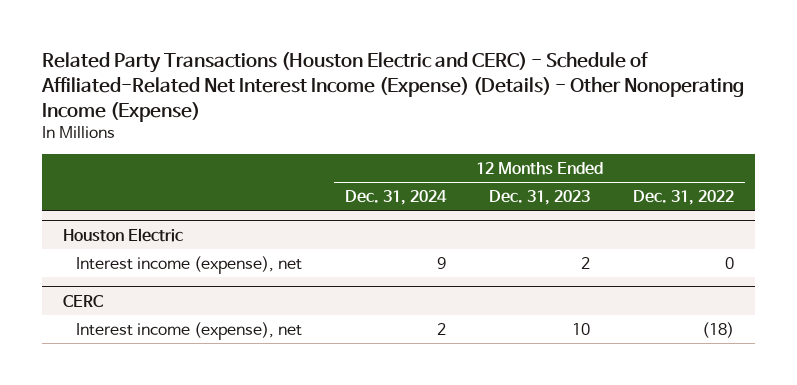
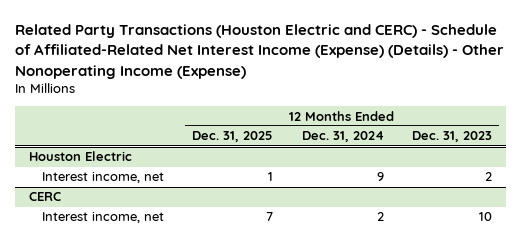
[632,190,734,206] Dec. 31, 2022 -> none
none -> [192,131,274,143] Dec. 31, 2025
[76,255,303,274] Interest income (expense), net -> [41,172,164,184] Interest income, net
[76,321,303,340] Interest income (expense), net -> [41,212,164,224] Interest income, net

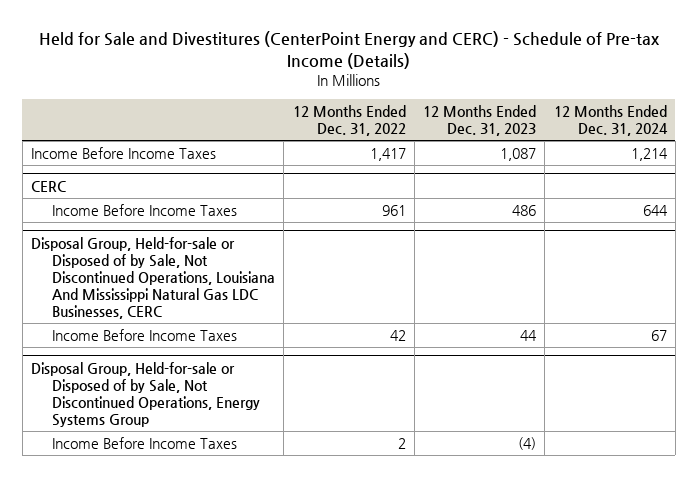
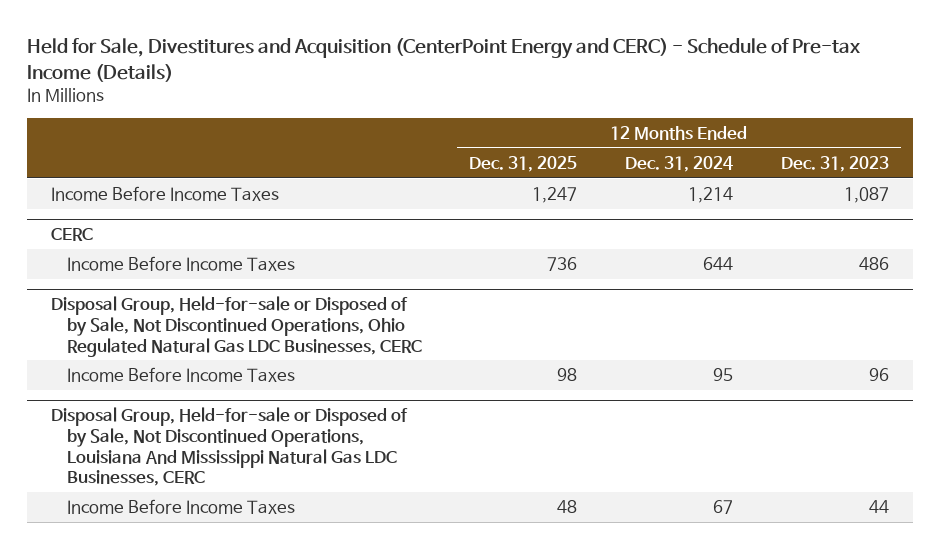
[38,31,660,69] Held for Sale and Divestitures (CenterPoint Energy and CERC) - Schedule of Pre-tax Income (Details) -> [27,38,861,82] Held for Sale, Divestitures and Acquisition (CenterPoint Energy and CERC) - Schedule of Pre-tax Income (Details)
[292,105,406,137] 12 Months Ended Dec. 31, 2022 -> none
none -> [469,155,578,172] Dec. 31, 2025
none -> [51,296,422,357] Disposal Group, Held-for-sale or Disposed of by Sale, Not Discontinued Operations, Ohio Regulated Natural Gas LDC Businesses, CERC
none -> [66,366,295,382] Income Before Income Taxes
[30,361,261,428] Disposal Group, Held-for-sale or Disposed of by Sale, Not Discontinued Operations, Energy Systems Group -> none
[52,436,238,449] Income Before Income Taxes -> none

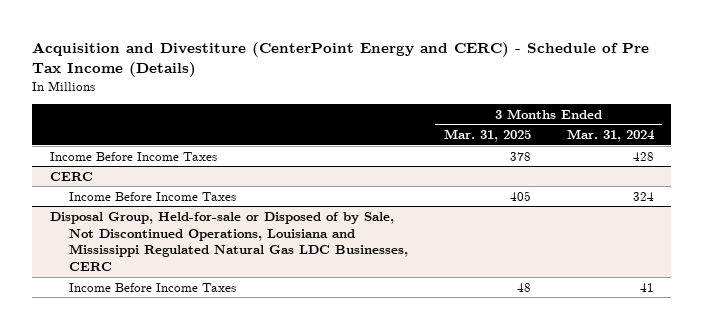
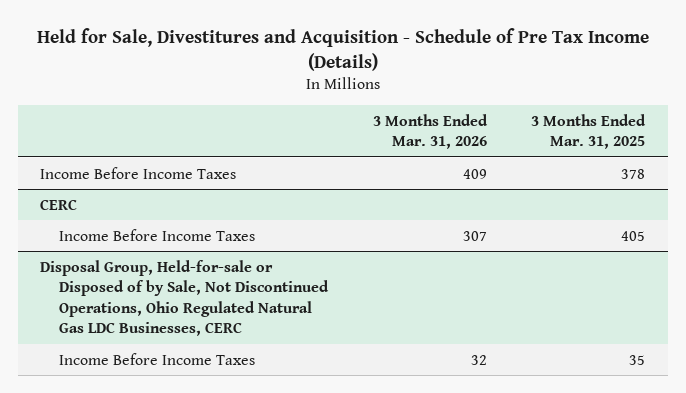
[32,41,650,78] Acquisition and Divestiture (CenterPoint Energy and CERC) - Schedule of Pre Tax Income (Details) -> [36,27,649,71] Held for Sale, Divestitures and Acquisition - Schedule of Pre Tax Income (Details)
[566,129,655,143] Mar. 31, 2024 -> none
none -> [372,113,488,150] 3 Months Ended Mar. 31, 2026
[50,211,409,272] Disposal Group, Held-for-sale or Disposed of by Sale, Not Discontinued Operations, Louisiana and Mississippi Regulated Natural Gas LDC Businesses, CERC -> [40,259,330,336] Disposal Group, Held-for-sale or Disposed of by Sale, Not Discontinued Operations, Ohio Regulated Natural Gas LDC Businesses, CERC
[516,282,531,292] 48 -> [629,354,646,365] 35

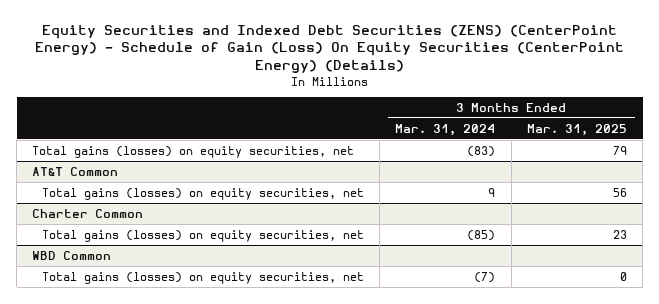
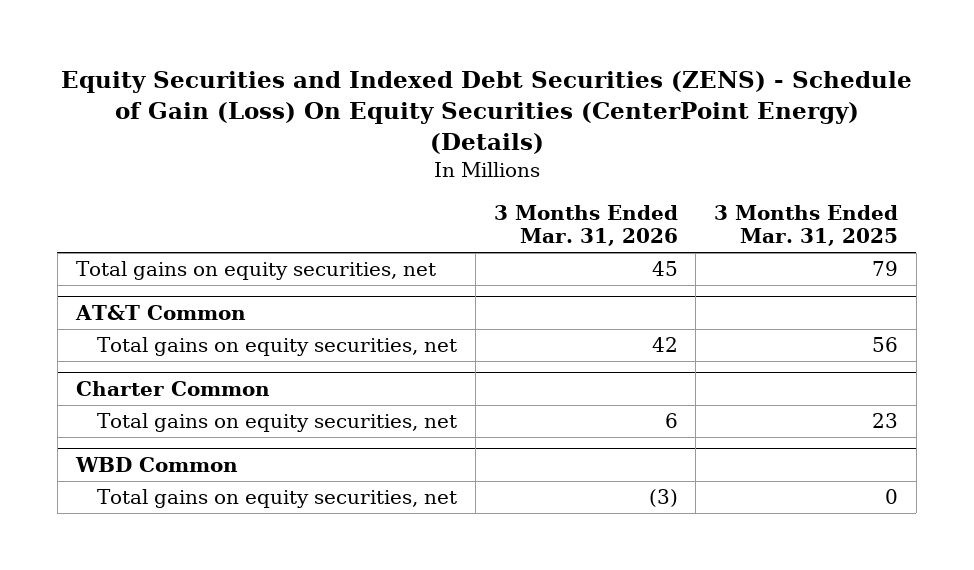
[34,24,624,74] Equity Securities and Indexed Debt Securities (ZENS) (CenterPoint Energy) - Schedule of Gain (Loss) On Equity Securities (CenterPoint Energy) (Details) -> [60,71,912,154] Equity Securities and Indexed Debt Securities (ZENS) - Schedule of Gain (Loss) On Equity Securities (CenterPoint Energy) (Details)
[395,123,496,136] Mar. 31, 2024 -> none
none -> [493,204,678,247] 3 Months Ended Mar. 31, 2026
[32,145,355,158] Total gains (losses) on equity securities, net -> [75,261,436,281] Total gains on equity securities, net
[42,187,365,200] Total gains (losses) on equity securities, net -> [97,337,458,357] Total gains on equity securities, net
[42,229,365,242] Total gains (losses) on equity securities, net -> [97,413,458,433] Total gains on equity securities, net
[42,271,365,284] Total gains (losses) on equity securities, net -> [97,489,458,509] Total gains on equity securities, net

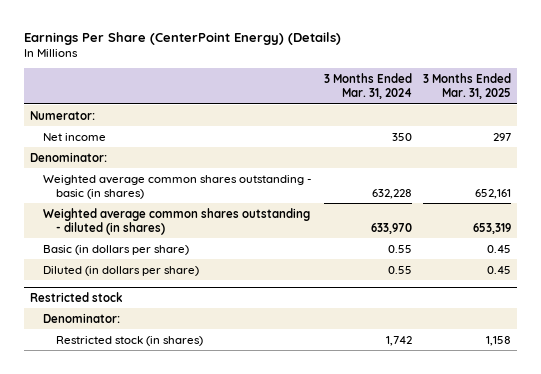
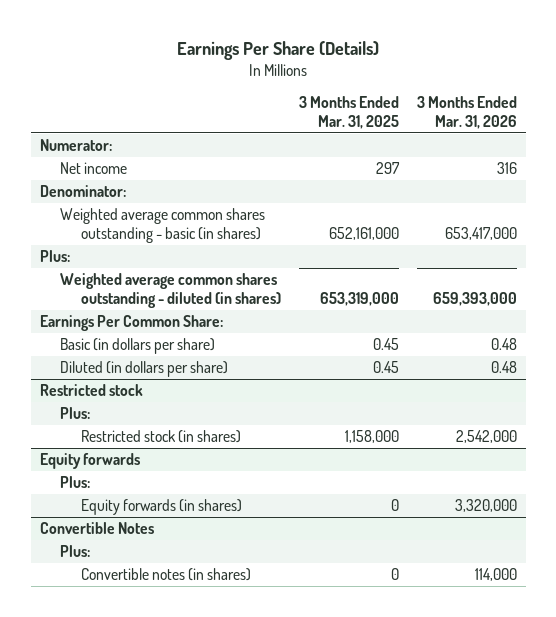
[24,31,342,45] Earnings Per Share (CenterPoint Energy) (Details) -> [177,40,380,60] Earnings Per Share (Details)
[323,73,412,100] 3 Months Ended Mar. 31, 2024 -> none
none -> [416,96,517,130] 3 Months Ended Mar. 31, 2026
[475,188,512,199] 652,161 -> [328,226,399,240] 652,161,000
none -> [39,250,70,263] Plus:
[473,222,512,234] 653,319 -> [319,291,399,306] 653,319,000
none -> [39,315,223,332] Earnings Per Common Share:
[43,312,121,323] Denominator: -> none
none -> [60,407,91,420] Plus:
[486,335,512,346] 1,158 -> [344,430,399,444] 1,158,000
none -> [39,453,140,470] Equity forwards
none -> [60,476,91,489] Plus:
none -> [80,499,242,516] Equity forwards (in shares)
none -> [39,522,154,535] Convertible Notes
none -> [60,545,91,558] Plus:
none -> [80,568,251,582] Convertible notes (in shares)

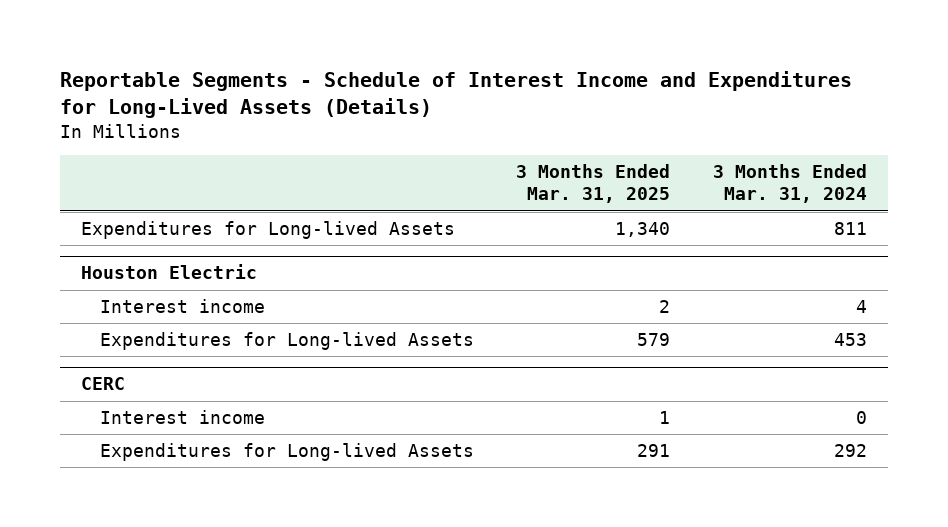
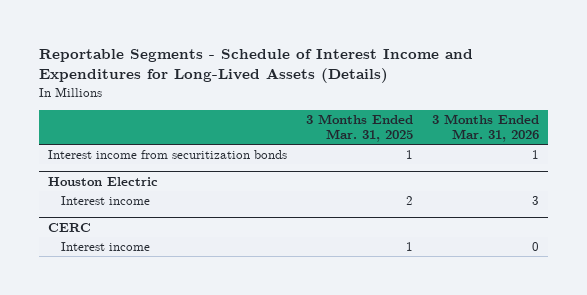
[712,164,867,204] 3 Months Ended Mar. 31, 2024 -> none
none -> [431,114,539,143] 3 Months Ended Mar. 31, 2026
[81,221,456,240] Expenditures for Long-lived Assets -> none
none -> [48,150,288,160] Interest income from securitization bonds
[99,332,474,351] Expenditures for Long-lived Assets -> none
[99,443,474,462] Expenditures for Long-lived Assets -> none

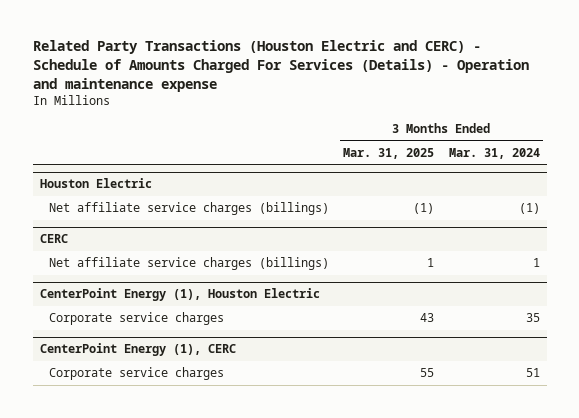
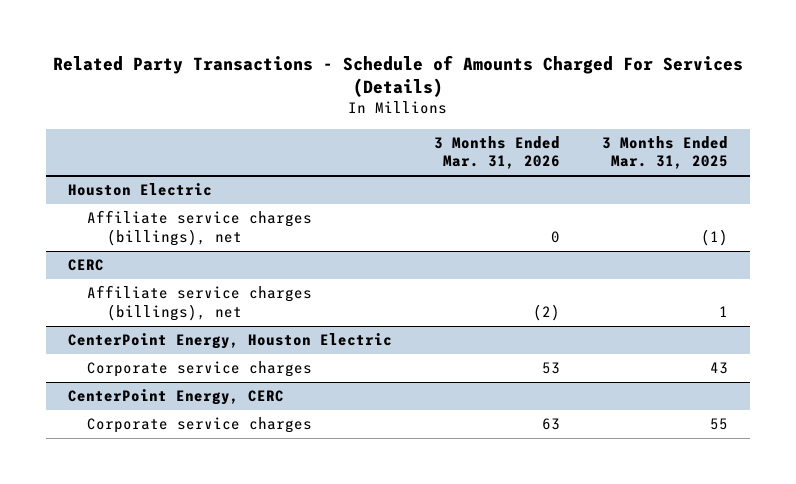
[32,40,529,92] Related Party Transactions (Houston Electric and CERC) - Schedule of Amounts Charged For Services (Details) - Operation and maintenance expense -> [52,54,743,98] Related Party Transactions - Schedule of Amounts Charged For Services (Details)
[448,147,540,159] Mar. 31, 2024 -> none
none -> [433,135,560,170] 3 Months Ended Mar. 31, 2026
[48,202,329,216] Net affiliate service charges (billings) -> [87,210,313,246] Affiliate service charges (billings), net
[48,257,329,271] Net affiliate service charges (billings) -> [87,285,313,321] Affiliate service charges (billings), net
[39,288,320,302] CenterPoint Energy (1), Houston Electric -> [67,333,392,350] CenterPoint Energy, Houston Electric
[39,343,236,357] CenterPoint Energy (1), CERC -> [67,389,284,406] CenterPoint Energy, CERC

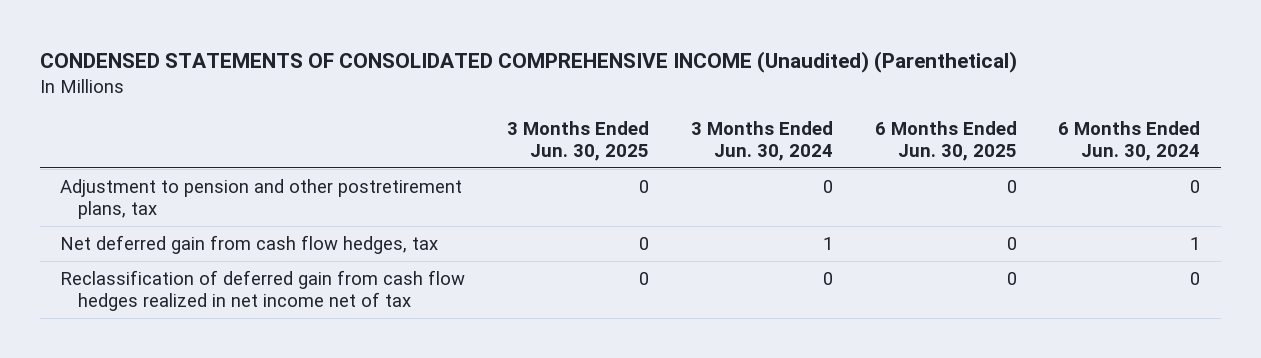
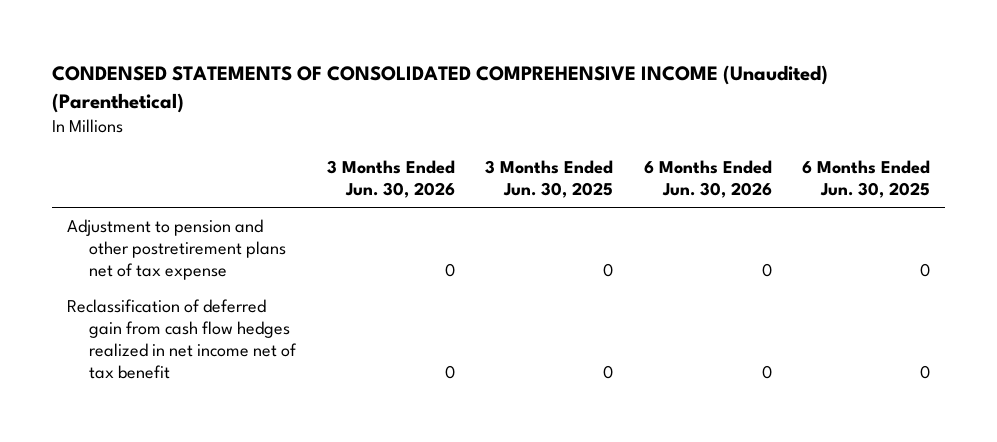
[690,121,833,161] 3 Months Ended Jun. 30, 2024 -> none
[1058,121,1201,161] 6 Months Ended Jun. 30, 2024 -> none
none -> [326,160,455,199] 3 Months Ended Jun. 30, 2026
none -> [643,160,772,199] 6 Months Ended Jun. 30, 2026
[60,235,439,255] Net deferred gain from cash flow hedges, tax -> none
[60,179,463,219] Adjustment to pension and other postretirement plans, tax -> [67,218,287,280] Adjustment to pension and other postretirement plans net of tax expense
[60,270,466,311] Reclassification of deferred gain from cash flow hedges realized in net income net of tax -> [67,298,298,379] Reclassification of deferred gain from cash flow hedges realized in net income net of tax benefit

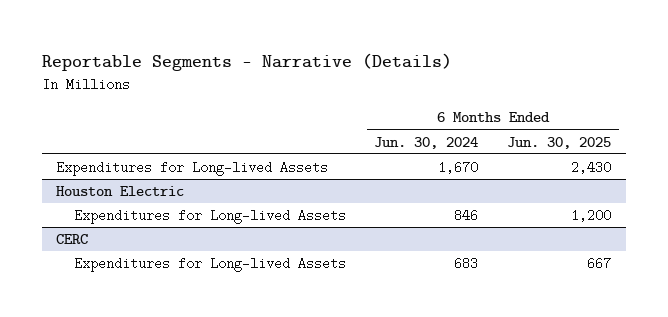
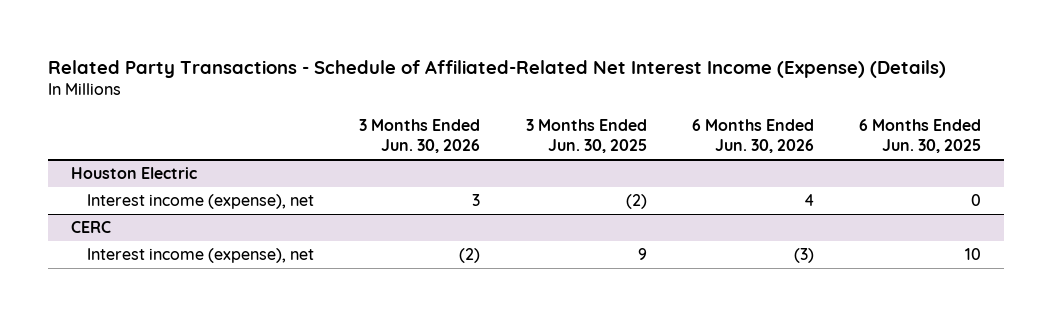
[41,52,452,71] Reportable Segments - Narrative (Details) -> [48,59,947,78] Related Party Transactions - Schedule of Affiliated-Related Net Interest Income (Expense) (Details)
[374,136,479,149] Jun. 30, 2024 -> none
none -> [359,118,481,154] 3 Months Ended Jun. 30, 2026
none -> [525,118,647,154] 3 Months Ended Jun. 30, 2025
none -> [691,118,814,154] 6 Months Ended Jun. 30, 2026
[56,161,329,177] Expenditures for Long-lived Assets -> none
[73,209,346,225] Expenditures for Long-lived Assets -> none
none -> [86,194,314,210] Interest income (expense), net
[73,257,346,273] Expenditures for Long-lived Assets -> none
none -> [86,248,314,264] Interest income (expense), net

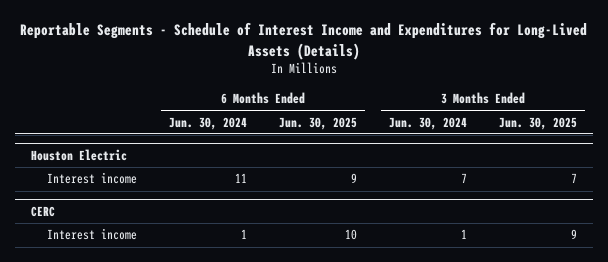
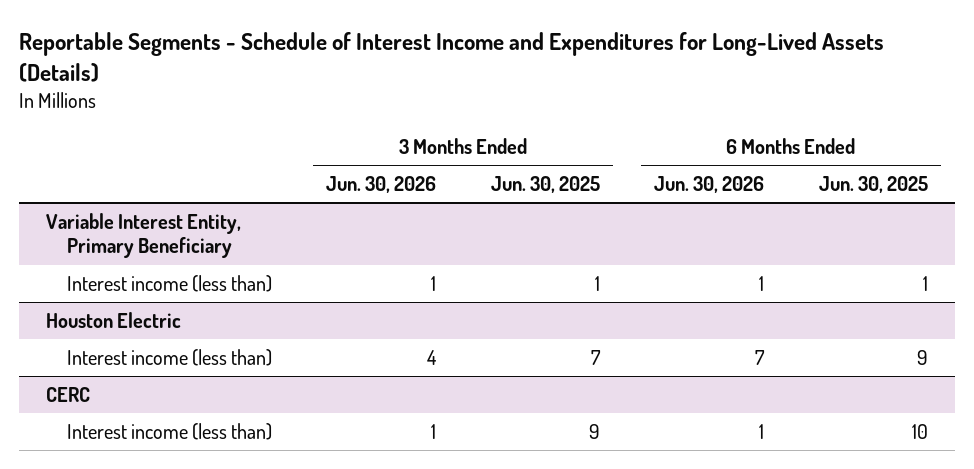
[168,116,247,130] Jun. 30, 2024 -> none
[389,116,468,130] Jun. 30, 2024 -> none
none -> [326,176,437,194] Jun. 30, 2026
none -> [654,176,765,194] Jun. 30, 2026
none -> [46,212,242,259] Variable Interest Entity, Primary Beneficiary
none -> [66,274,272,292] Interest income (less than)
[46,172,137,185] Interest income -> [66,348,272,366] Interest income (less than)
[46,228,137,241] Interest income -> [66,422,272,440] Interest income (less than)

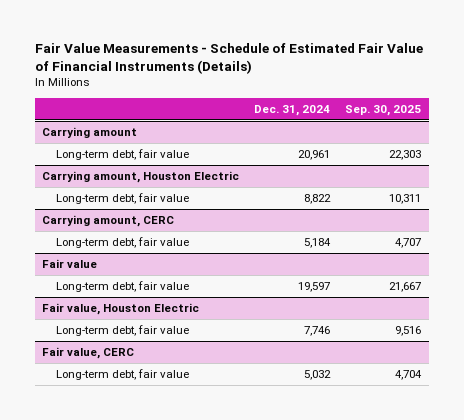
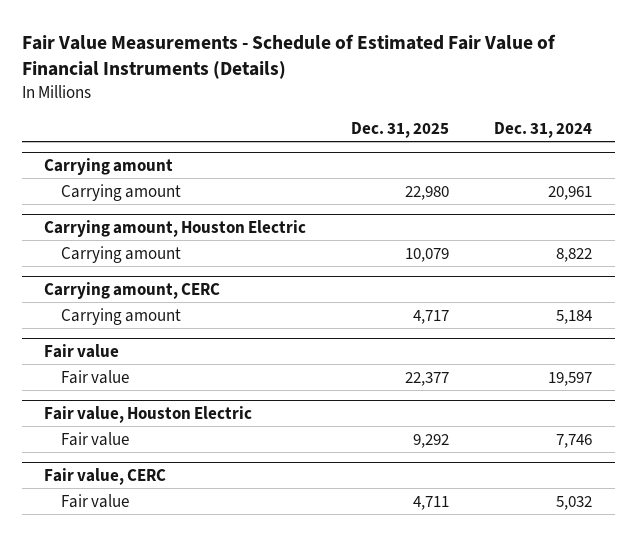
[345,105,422,117] Sep. 30, 2025 -> none
none -> [351,122,450,139] Dec. 31, 2025
[55,149,189,161] Long-term debt, fair value -> [61,183,182,201] Carrying amount
[55,193,189,205] Long-term debt, fair value -> [61,245,182,263] Carrying amount
[55,237,189,249] Long-term debt, fair value -> [61,307,182,325] Carrying amount
[55,281,189,293] Long-term debt, fair value -> [61,369,130,384] Fair value
[55,325,189,337] Long-term debt, fair value -> [61,431,130,446] Fair value
[55,369,189,381] Long-term debt, fair value -> [61,493,130,508] Fair value

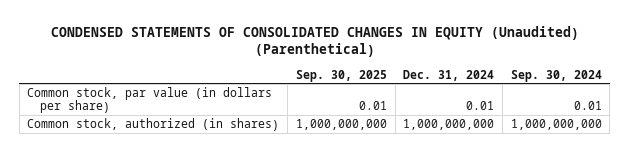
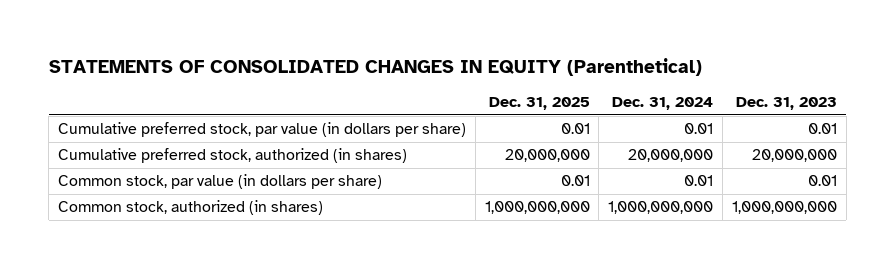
[50,25,579,58] CONDENSED STATEMENTS OF CONSOLIDATED CHANGES IN EQUITY (Unaudited) (Parenthetical) -> [48,58,702,77] STATEMENTS OF CONSOLIDATED CHANGES IN EQUITY (Parenthetical)
[295,69,387,82] Sep. 30, 2025 -> none
[510,69,602,82] Sep. 30, 2024 -> none
none -> [488,97,590,111] Dec. 31, 2025
none -> [736,97,838,111] Dec. 31, 2023
none -> [57,122,466,138] Cumulative preferred stock, par value (in dollars per share)
none -> [57,148,407,164] Cumulative preferred stock, authorized (in shares)

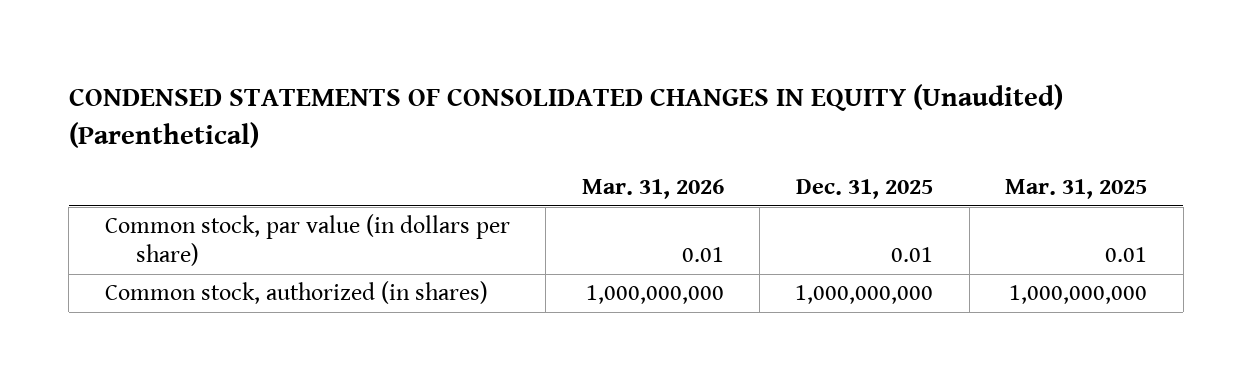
[48,58,702,77] STATEMENTS OF CONSOLIDATED CHANGES IN EQUITY (Parenthetical) -> [68,84,1063,148] CONDENSED STATEMENTS OF CONSOLIDATED CHANGES IN EQUITY (Unaudited) (Parenthetical)
[612,97,714,111] Dec. 31, 2024 -> none
[736,97,838,111] Dec. 31, 2023 -> none
none -> [581,179,724,200] Mar. 31, 2026
none -> [1005,179,1148,200] Mar. 31, 2025
[57,122,466,138] Cumulative preferred stock, par value (in dollars per share) -> none
[57,148,407,164] Cumulative preferred stock, authorized (in shares) -> none

